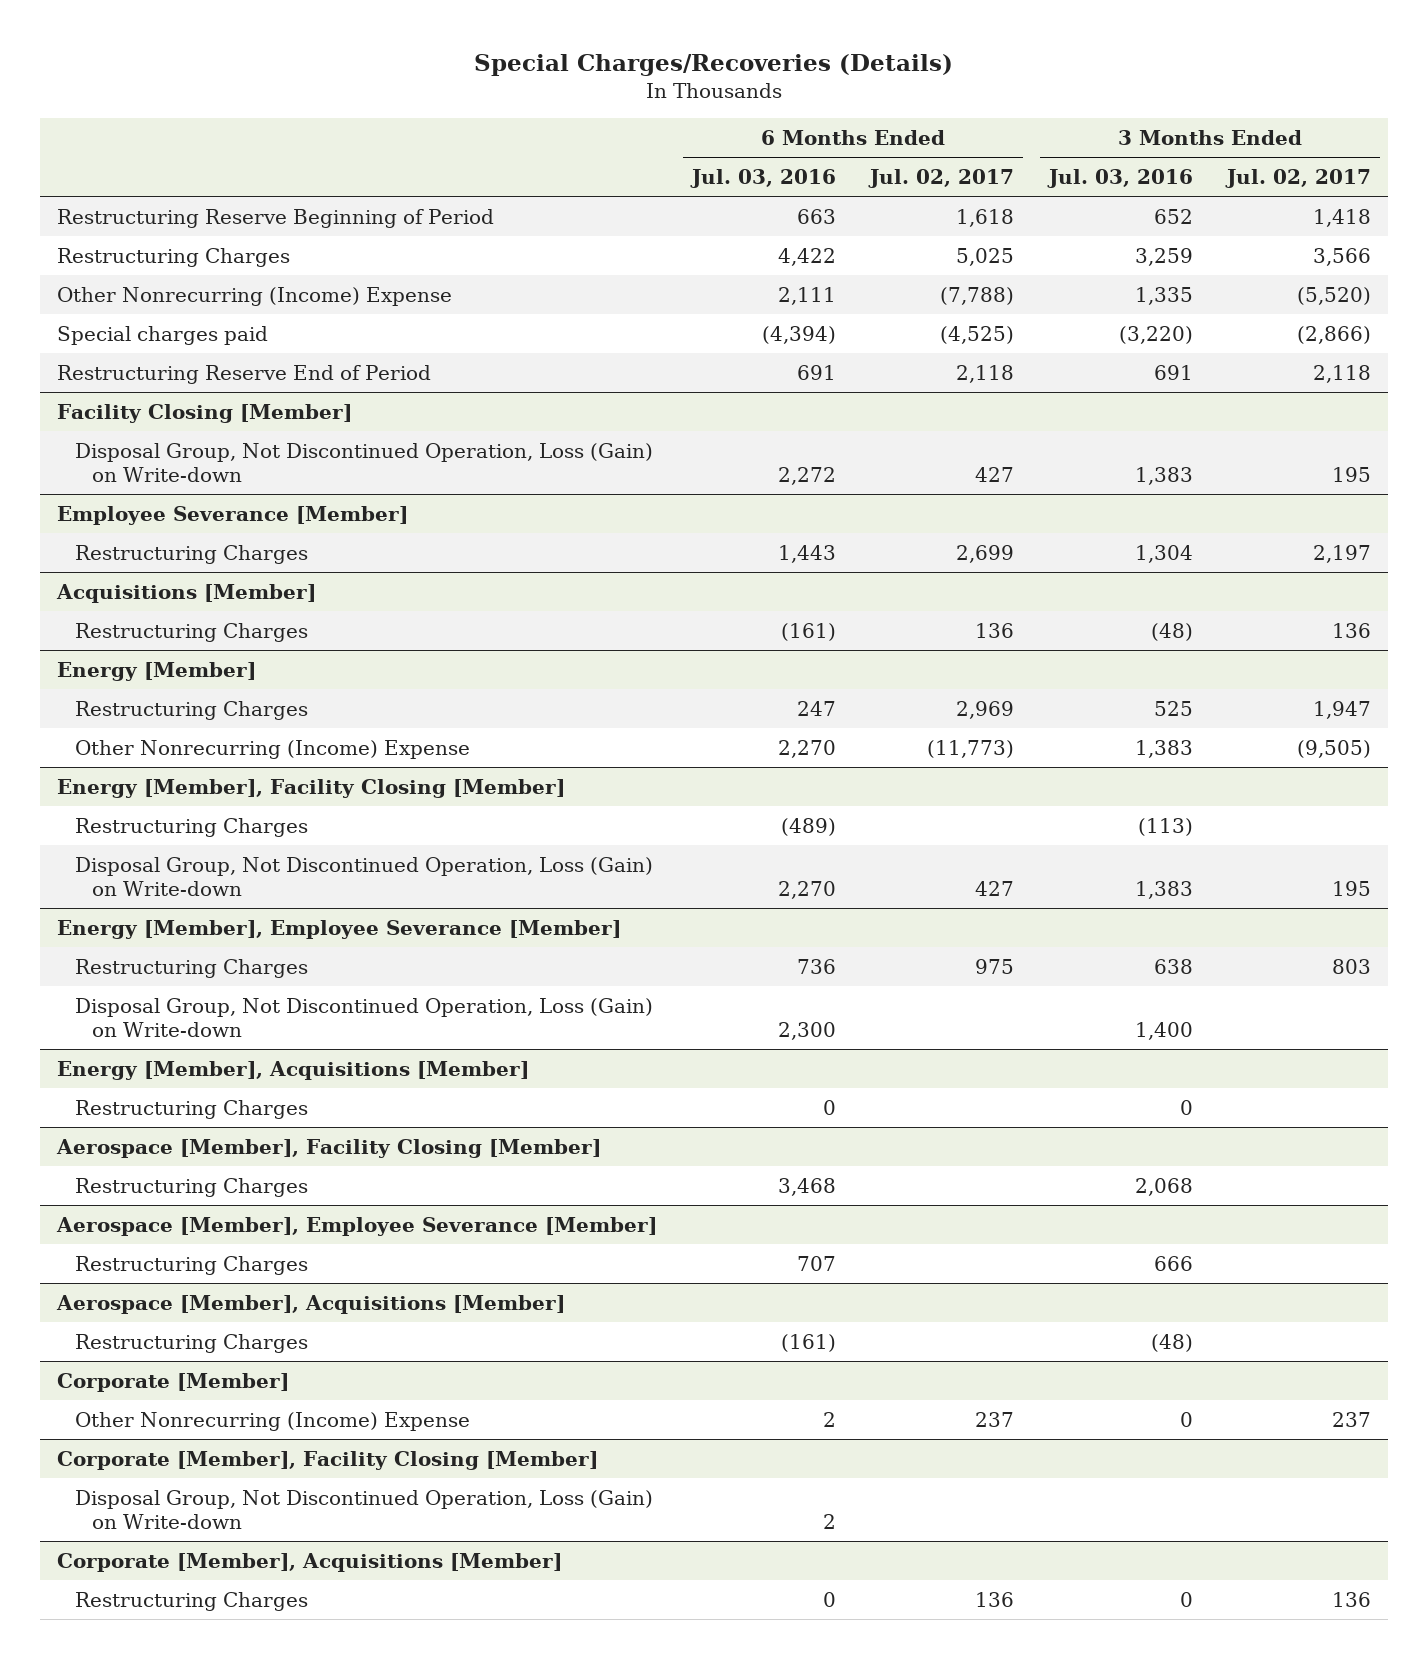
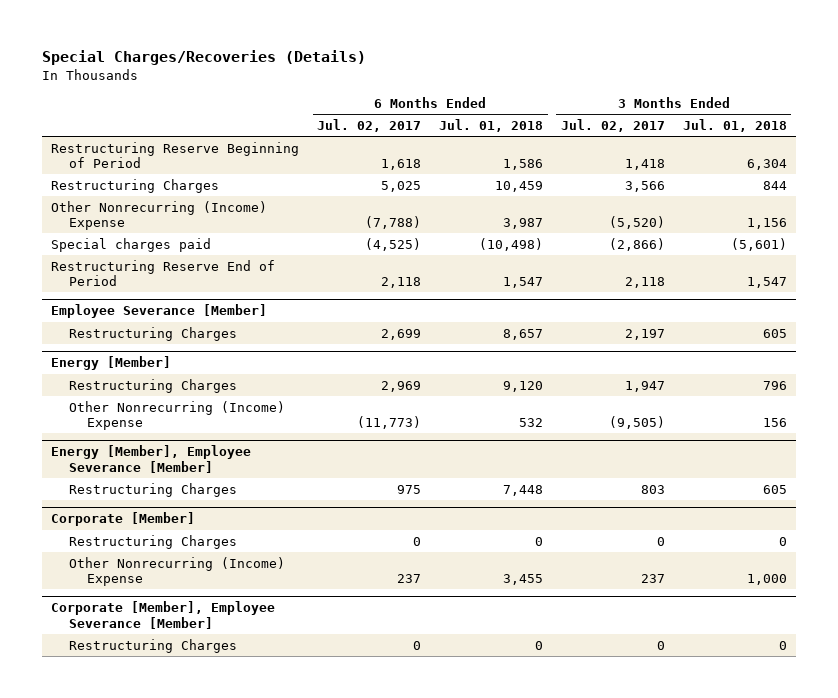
[689,169,836,189] Jul. 03, 2016 -> none
[1046,169,1193,189] Jul. 03, 2016 -> none
none -> [439,119,544,133] Jul. 01, 2018
none -> [682,119,787,133] Jul. 01, 2018
[57,403,353,423] Facility Closing [Member] -> none
[74,442,653,482] Disposal Group, Not Discontinued Operation, Loss (Gain) on Write-down -> none
[56,583,317,603] Acquisitions [Member] -> none
[74,622,308,642] Restructuring Charges -> none
[57,778,566,798] Energy [Member], Facility Closing [Member] -> none
[74,817,308,837] Restructuring Charges -> none
[74,856,653,896] Disposal Group, Not Discontinued Operation, Loss (Gain) on Write-down -> none
[74,997,653,1037] Disposal Group, Not Discontinued Operation, Loss (Gain) on Write-down -> none
[57,1060,530,1080] Energy [Member], Acquisitions [Member] -> none
[74,1099,308,1119] Restructuring Charges -> none
[56,1138,602,1158] Aerospace [Member], Facility Closing [Member] -> none
[74,1177,308,1197] Restructuring Charges -> none
[56,1216,658,1236] Aerospace [Member], Employee Severance [Member] -> none
[74,1255,308,1275] Restructuring Charges -> none
[56,1294,566,1314] Aerospace [Member], Acquisitions [Member] -> none
[74,1333,308,1353] Restructuring Charges -> none
none -> [68,534,237,549] Restructuring Charges
[57,1450,599,1470] Corporate [Member], Facility Closing [Member] -> none
[74,1489,653,1529] Disposal Group, Not Discontinued Operation, Loss (Gain) on Write-down -> none
[57,1552,563,1572] Corporate [Member], Acquisitions [Member] -> none
none -> [51,601,276,629] Corporate [Member], Employee Severance [Member]
[975,1591,1015,1607] 136 -> [413,640,422,650] 0
[1331,1591,1371,1607] 136 -> [656,640,665,650] 0

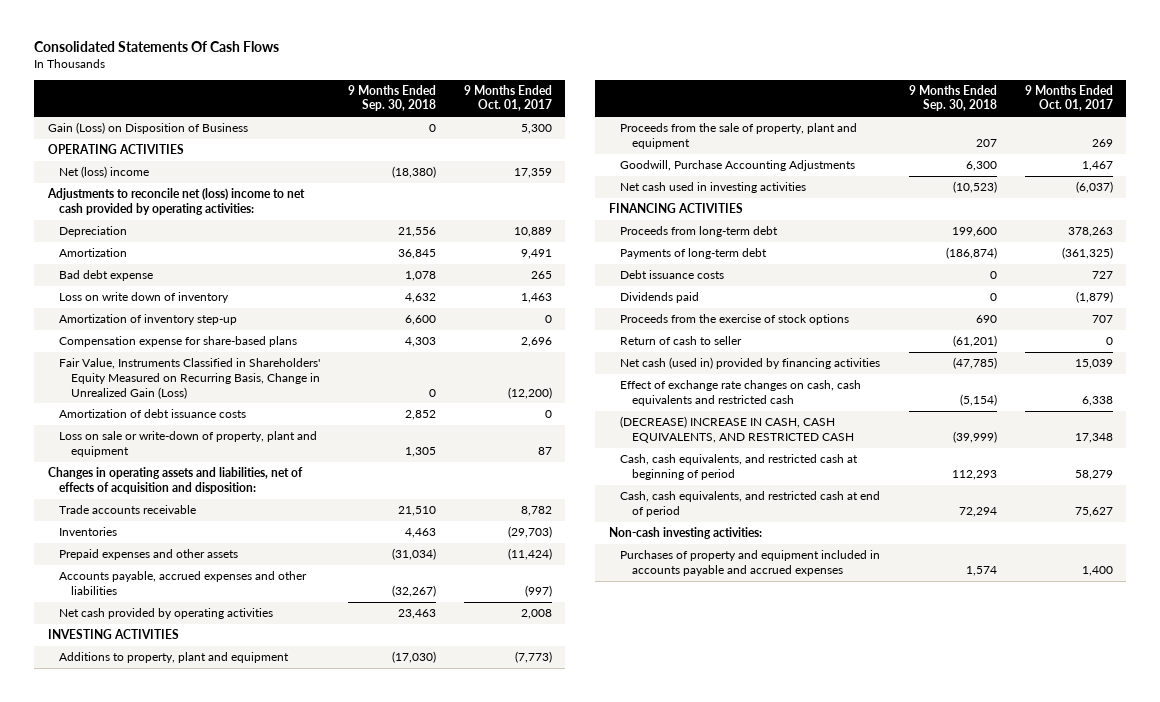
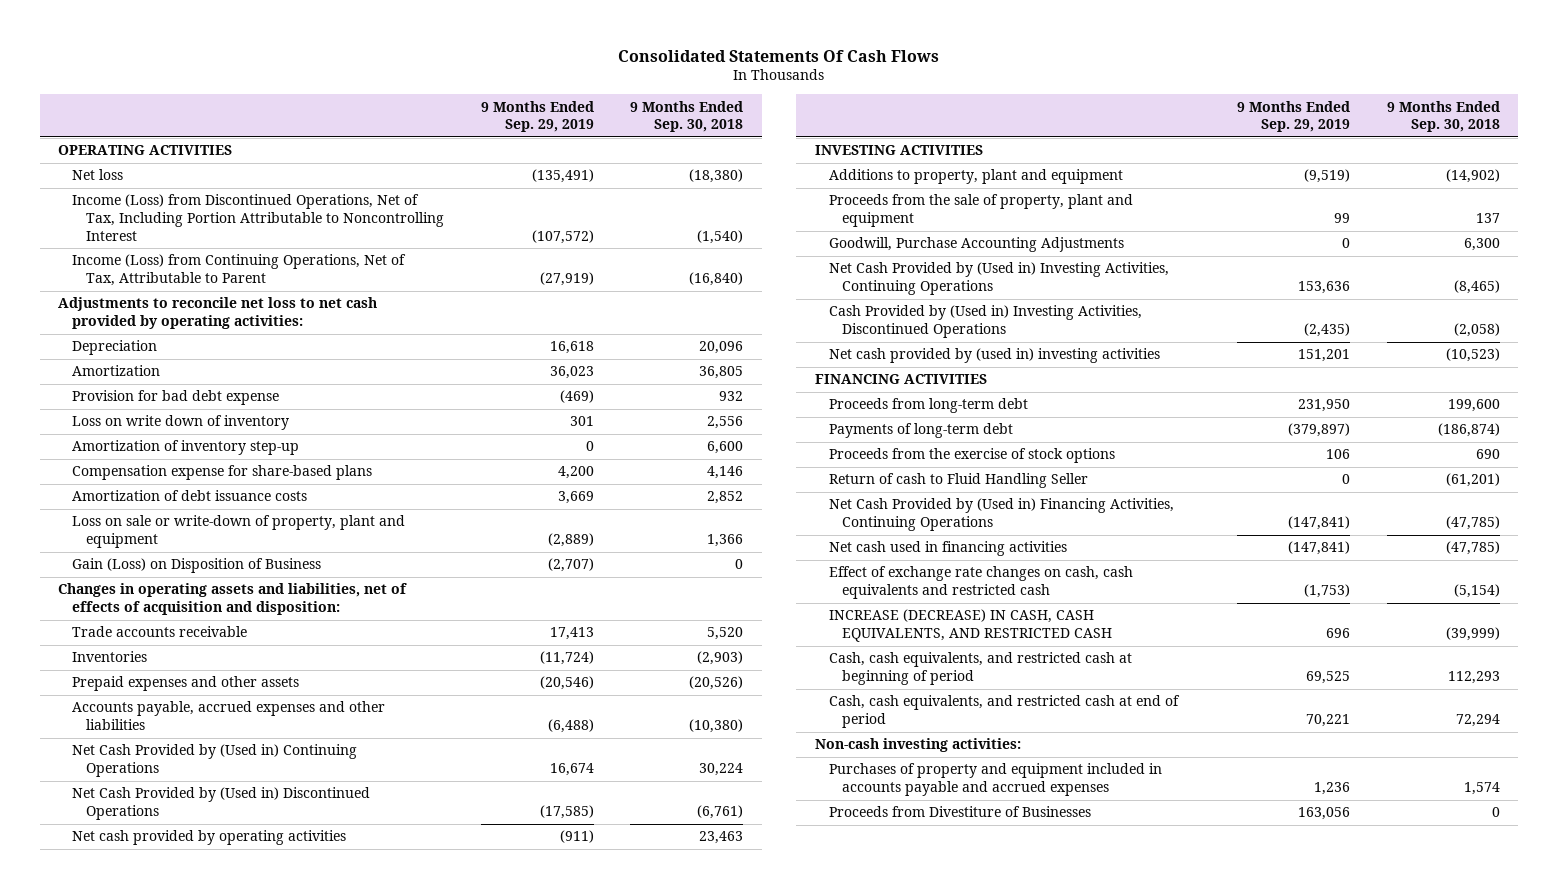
[463,84,552,112] 9 Months Ended Oct. 01, 2017 -> none
none -> [480,100,594,133] 9 Months Ended Sep. 29, 2019
[59,166,150,179] Net (loss) income -> [72,169,124,181] Net loss
none -> [72,194,444,241] Income (Loss) from Discontinued Operations, Net of Tax, Including Portion Attributable to Noncontrolling Interest
none -> [72,254,407,287] Income (Loss) from Continuing Operations, Net of Tax, Attributable to Parent
[46,188,305,215] Adjustments to reconcile net (loss) income to net cash provided by operating activities: -> [58,297,378,330] Adjustments to reconcile net loss to net cash provided by operating activities:
[398,227,437,238] 21,556 -> [699,341,744,355] 20,096
[398,249,437,260] 36,845 -> [699,366,744,380] 36,805
[59,270,154,282] Bad debt expense -> [72,390,280,406] Provision for bad debt expense
[405,271,437,282] 1,078 -> [719,391,744,402] 932
[405,293,437,304] 4,632 -> [707,416,744,430] 2,556
[59,358,321,399] Fair Value, Instruments Classified in Shareholders' Equity Measured on Recurring Basis, Change in Unrealized Gain (Loss) -> none
[405,337,437,348] 4,303 -> [707,466,744,480] 4,146
[405,446,437,457] 1,305 -> [707,534,744,548] 1,366
[47,122,248,135] Gain (Loss) on Disposition of Business -> [72,558,322,574] Gain (Loss) on Disposition of Business
[398,506,437,517] 21,510 -> [707,627,744,641] 5,520
[405,528,437,539] 4,463 -> [697,651,744,666] (2,903)
[392,548,437,561] (31,034) -> [689,676,744,691] (20,526)
[392,584,437,597] (32,267) -> [689,719,744,734] (10,380)
none -> [72,744,358,778] Net Cash Provided by (Used in) Continuing Operations
none -> [72,787,371,821] Net Cash Provided by (Used in) Discontinued Operations
[392,651,437,664] (17,030) -> [1445,169,1500,184] (14,902)
[975,138,997,147] 207 -> [1475,213,1500,224] 137
none -> [828,262,1169,296] Net Cash Provided by (Used in) Investing Activities, Continuing Operations
none -> [828,305,1142,339] Cash Provided by (Used in) Investing Activities, Discontinued Operations
[620,182,807,194] Net cash used in investing activities -> [828,348,1160,364] Net cash provided by (used in) investing activities
[620,270,725,280] Debt issuance costs -> none
[620,292,700,304] Dividends paid -> none
[620,336,743,346] Return of cash to seller -> [828,473,1088,489] Return of cash to Fluid Handling Seller
none -> [828,498,1174,532] Net Cash Provided by (Used in) Financing Activities, Continuing Operations
[620,357,881,370] Net cash (used in) provided by financing activities -> [828,541,1067,557] Net cash used in financing activities
[620,416,855,443] (DECREASE) INCREASE IN CASH, CASH EQUIVALENTS, AND RESTRICTED CASH -> [828,609,1113,643] INCREASE (DECREASE) IN CASH, CASH EQUIVALENTS, AND RESTRICTED CASH
none -> [828,806,1091,818] Proceeds from Divestiture of Businesses

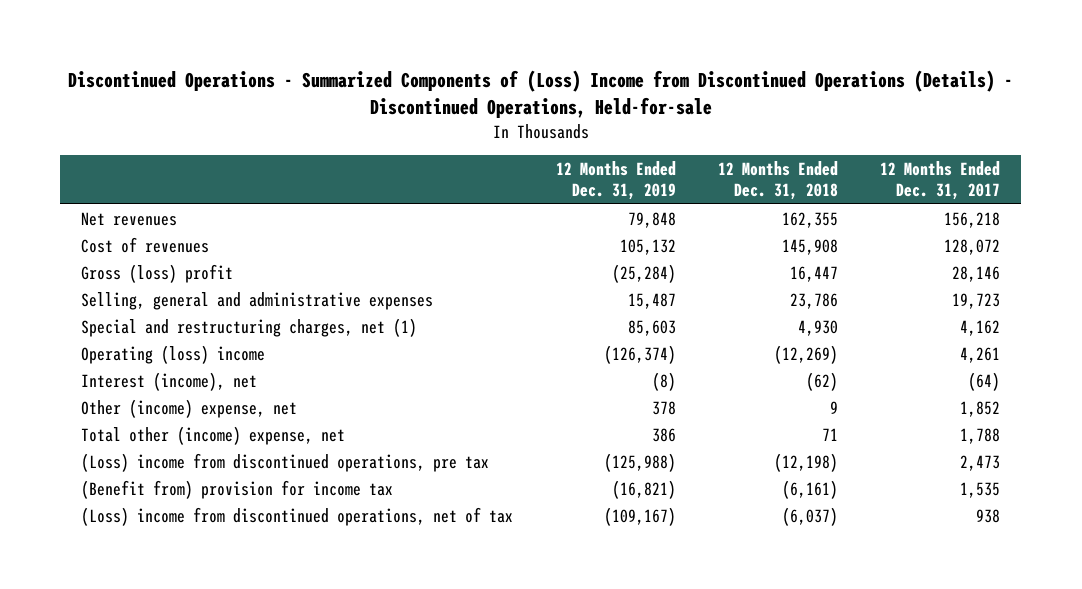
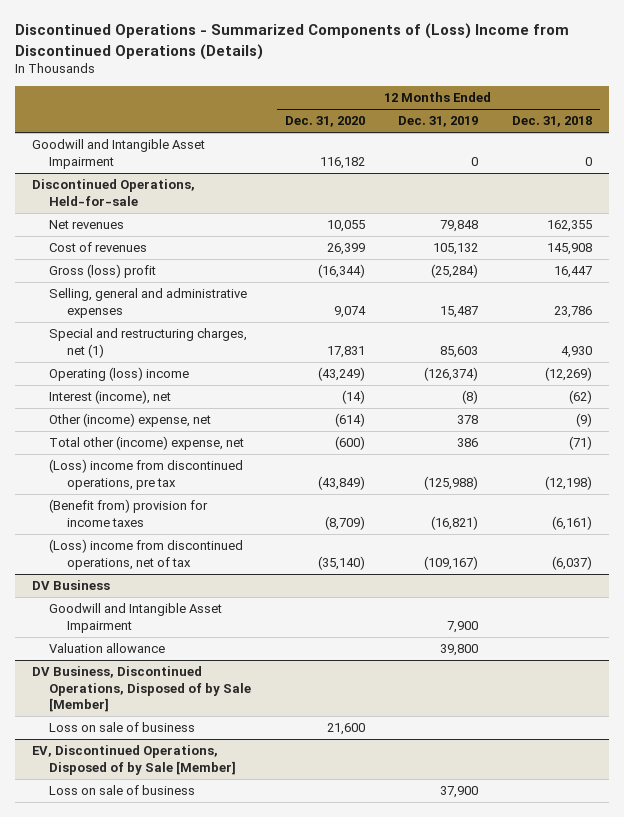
[67,70,1013,119] Discontinued Operations - Summarized Components of (Loss) Income from Discontinued Operations (Details) - Discontinued Operations, Held-for-sale -> [14,23,569,60] Discontinued Operations - Summarized Components of (Loss) Income from Discontinued Operations (Details)
[880,160,1001,201] 12 Months Ended Dec. 31, 2017 -> none
none -> [284,116,365,128] Dec. 31, 2020
none -> [31,139,205,169] Goodwill and Intangible Asset Impairment
none -> [31,179,195,206] Discontinued Operations, Held-for-sale
[829,400,838,414] 9 -> [575,413,592,428] (9)
[821,427,838,441] 71 -> [568,436,592,451] (71)
[81,479,394,499] (Benefit from) provision for income tax -> [49,499,209,527] (Benefit from) provision for income taxes
none -> [31,580,110,591] DV Business
none -> [49,603,223,633] Goodwill and Intangible Asset Impairment
none -> [49,643,166,654] Valuation allowance
none -> [31,666,252,713] DV Business, Discontinued Operations, Disposed of by Sale [Member]
none -> [49,722,196,733] Loss on sale of business
none -> [31,745,237,775] EV, Discontinued Operations, Disposed of by Sale [Member]
none -> [49,785,196,796] Loss on sale of business

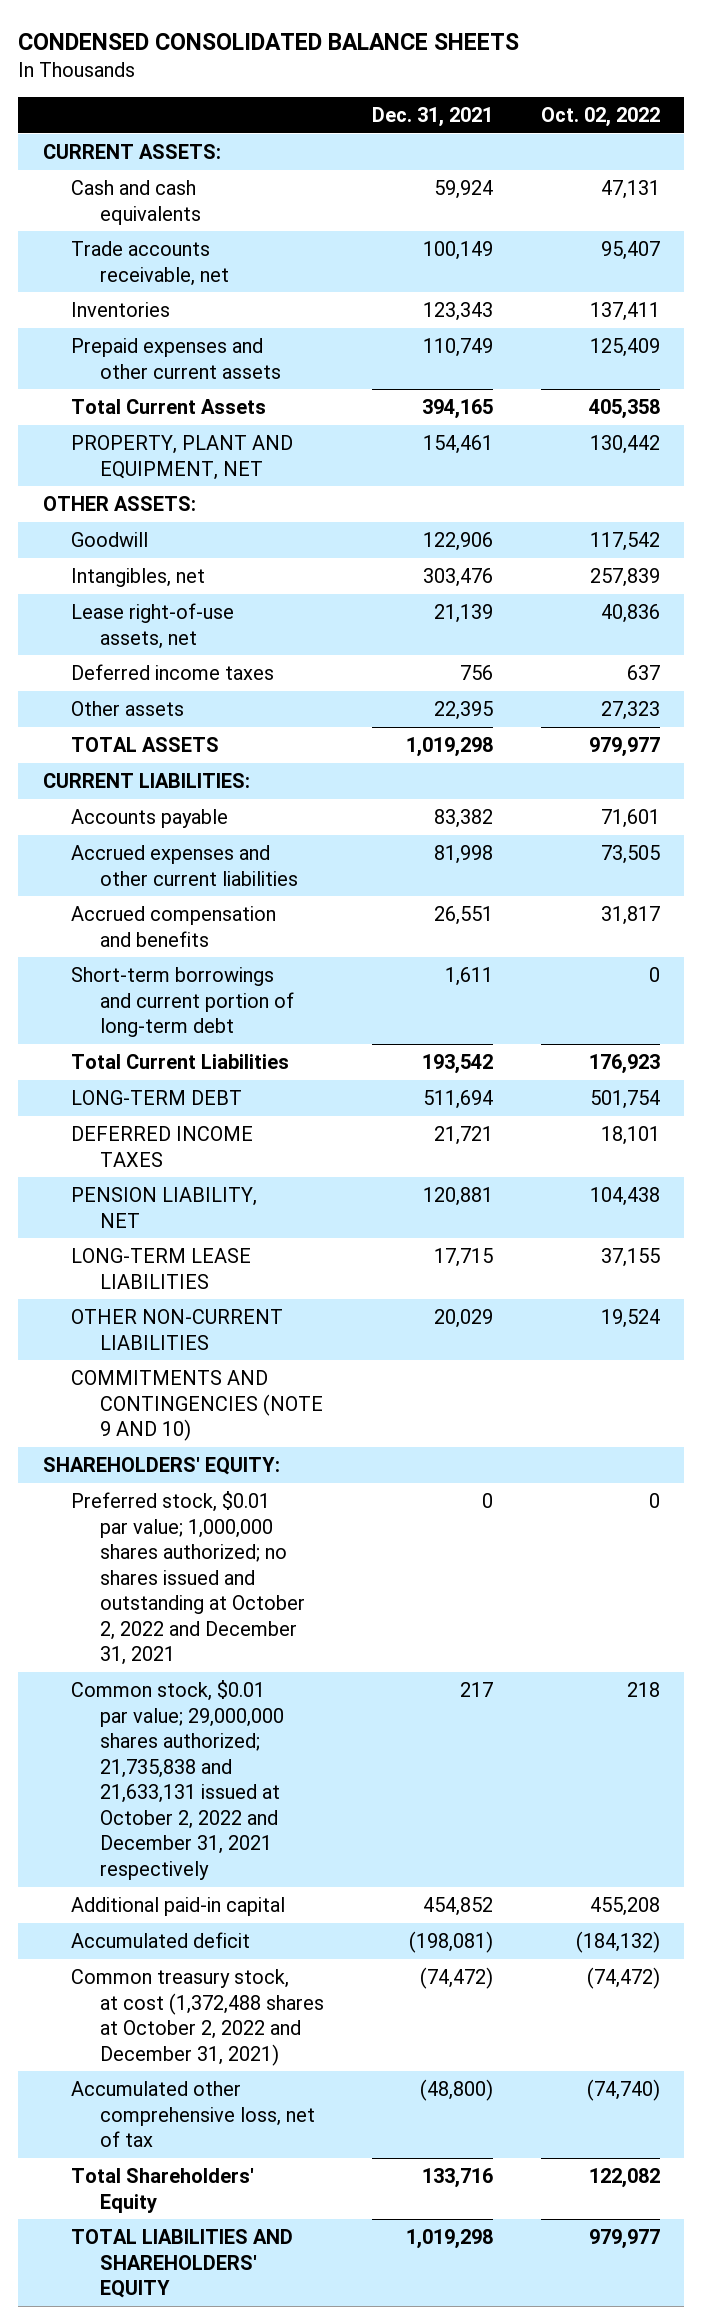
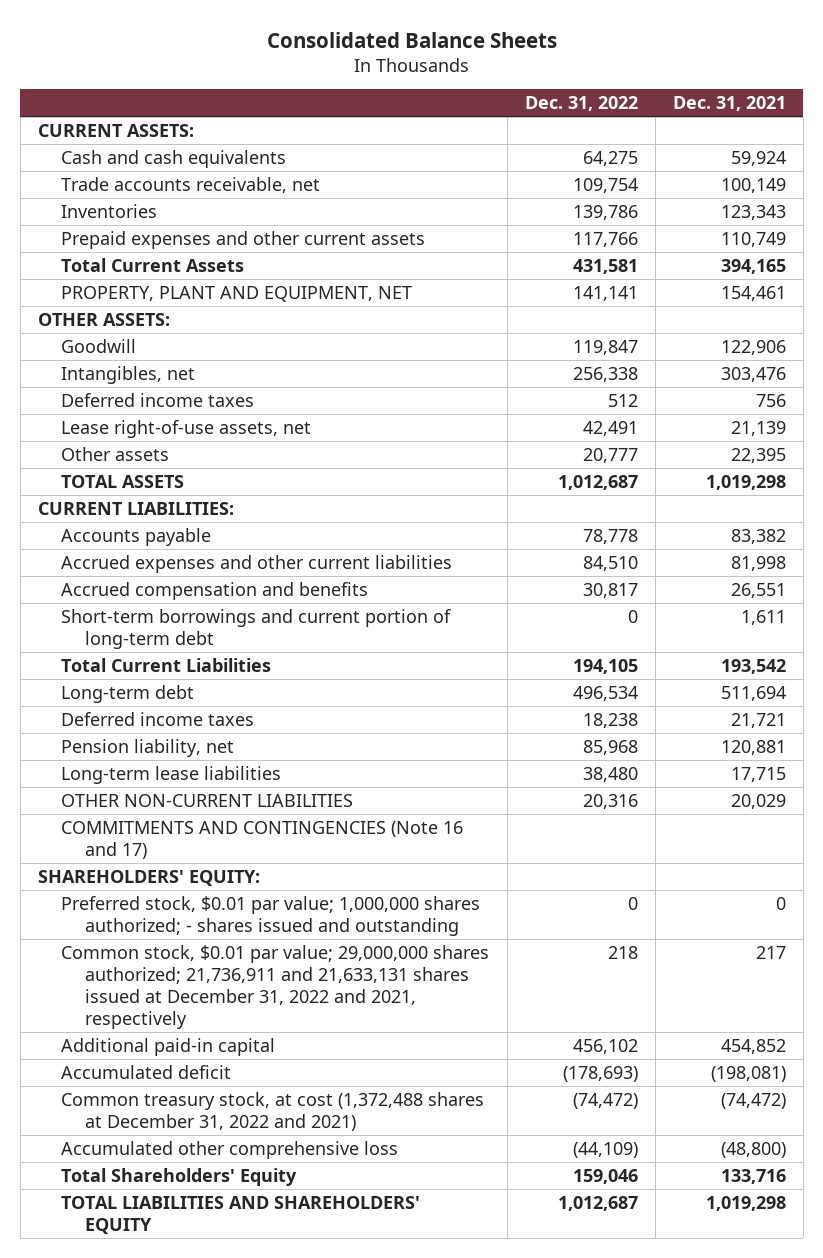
[18,32,520,50] CONDENSED CONSOLIDATED BALANCE SHEETS -> [266,31,557,48] Consolidated Balance Sheets
[540,106,660,127] Oct. 02, 2022 -> none
none -> [524,96,638,112] Dec. 31, 2022
[71,603,235,649] Lease right-of-use assets, net -> [61,419,312,438] Lease right-of-use assets, net
[71,1090,243,1106] LONG-TERM DEBT -> [61,684,195,703] Long-term debt
[71,1126,254,1167] DEFERRED INCOME TAXES -> [61,711,255,726] Deferred income taxes
[71,1187,258,1228] PENSION LIABILITY, NET -> [61,738,235,757] Pension liability, net
[71,1248,252,1289] LONG-TERM LEASE LIABILITIES -> [61,765,282,784] Long-term lease liabilities
[71,1370,323,1442] COMMITMENTS AND CONTINGENCIES (NOTE 9 AND 10) -> [61,820,464,859] COMMITMENTS AND CONTINGENCIES (Note 16 and 17)
[71,1491,305,1666] Preferred stock, $0.01 par value; 1,000,000 shares authorized; no shares issued and outstanding at October 2, 2022 and December 31, 2021 -> [61,895,481,936] Preferred stock, $0.01 par value; 1,000,000 shares authorized; - shares issued and outstanding
[71,1680,284,1880] Common stock, $0.01 par value; 29,000,000 shares authorized; 21,735,838 and 21,633,131 issued at October 2, 2022 and December 31, 2021 respectively -> [61,944,490,1029] Common stock, $0.01 par value; 29,000,000 shares authorized; 21,736,911 and 21,633,131 shares issued at December 31, 2022 and 2021, respectively
[71,1969,324,2066] Common treasury stock, at cost (1,372,488 shares at October 2, 2022 and December 31, 2021) -> [61,1091,485,1131] Common treasury stock, at cost (1,372,488 shares at December 31, 2022 and 2021)
[71,2081,315,2148] Accumulated other comprehensive loss, net of tax -> [61,1140,399,1159] Accumulated other comprehensive loss

